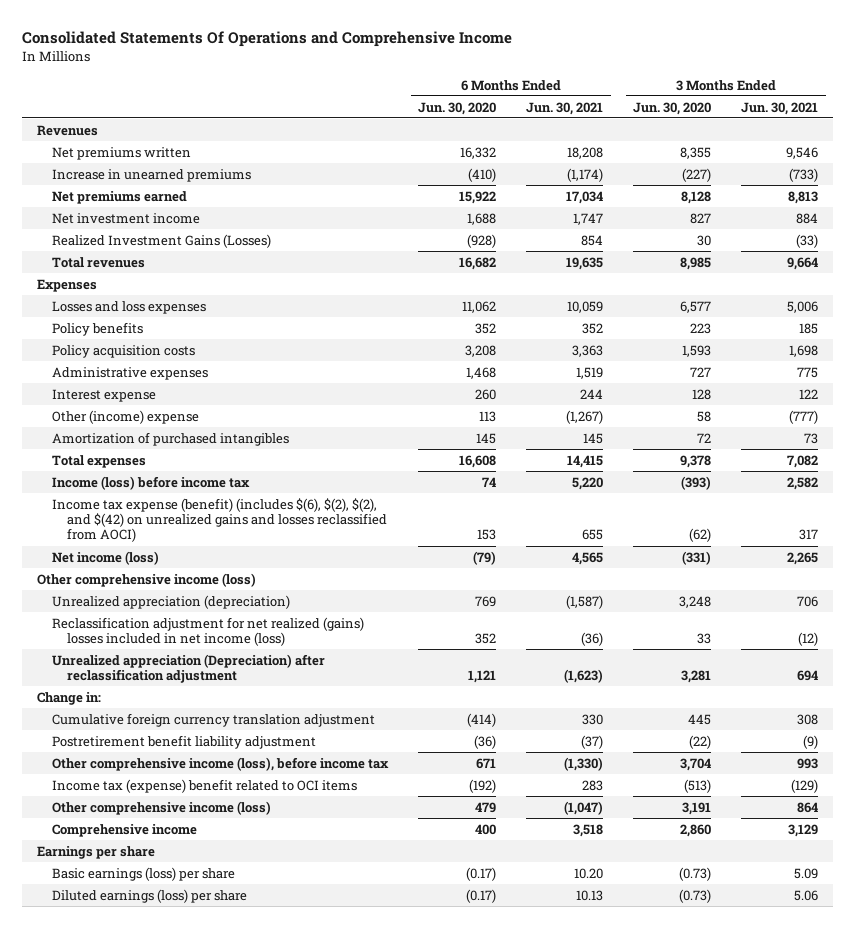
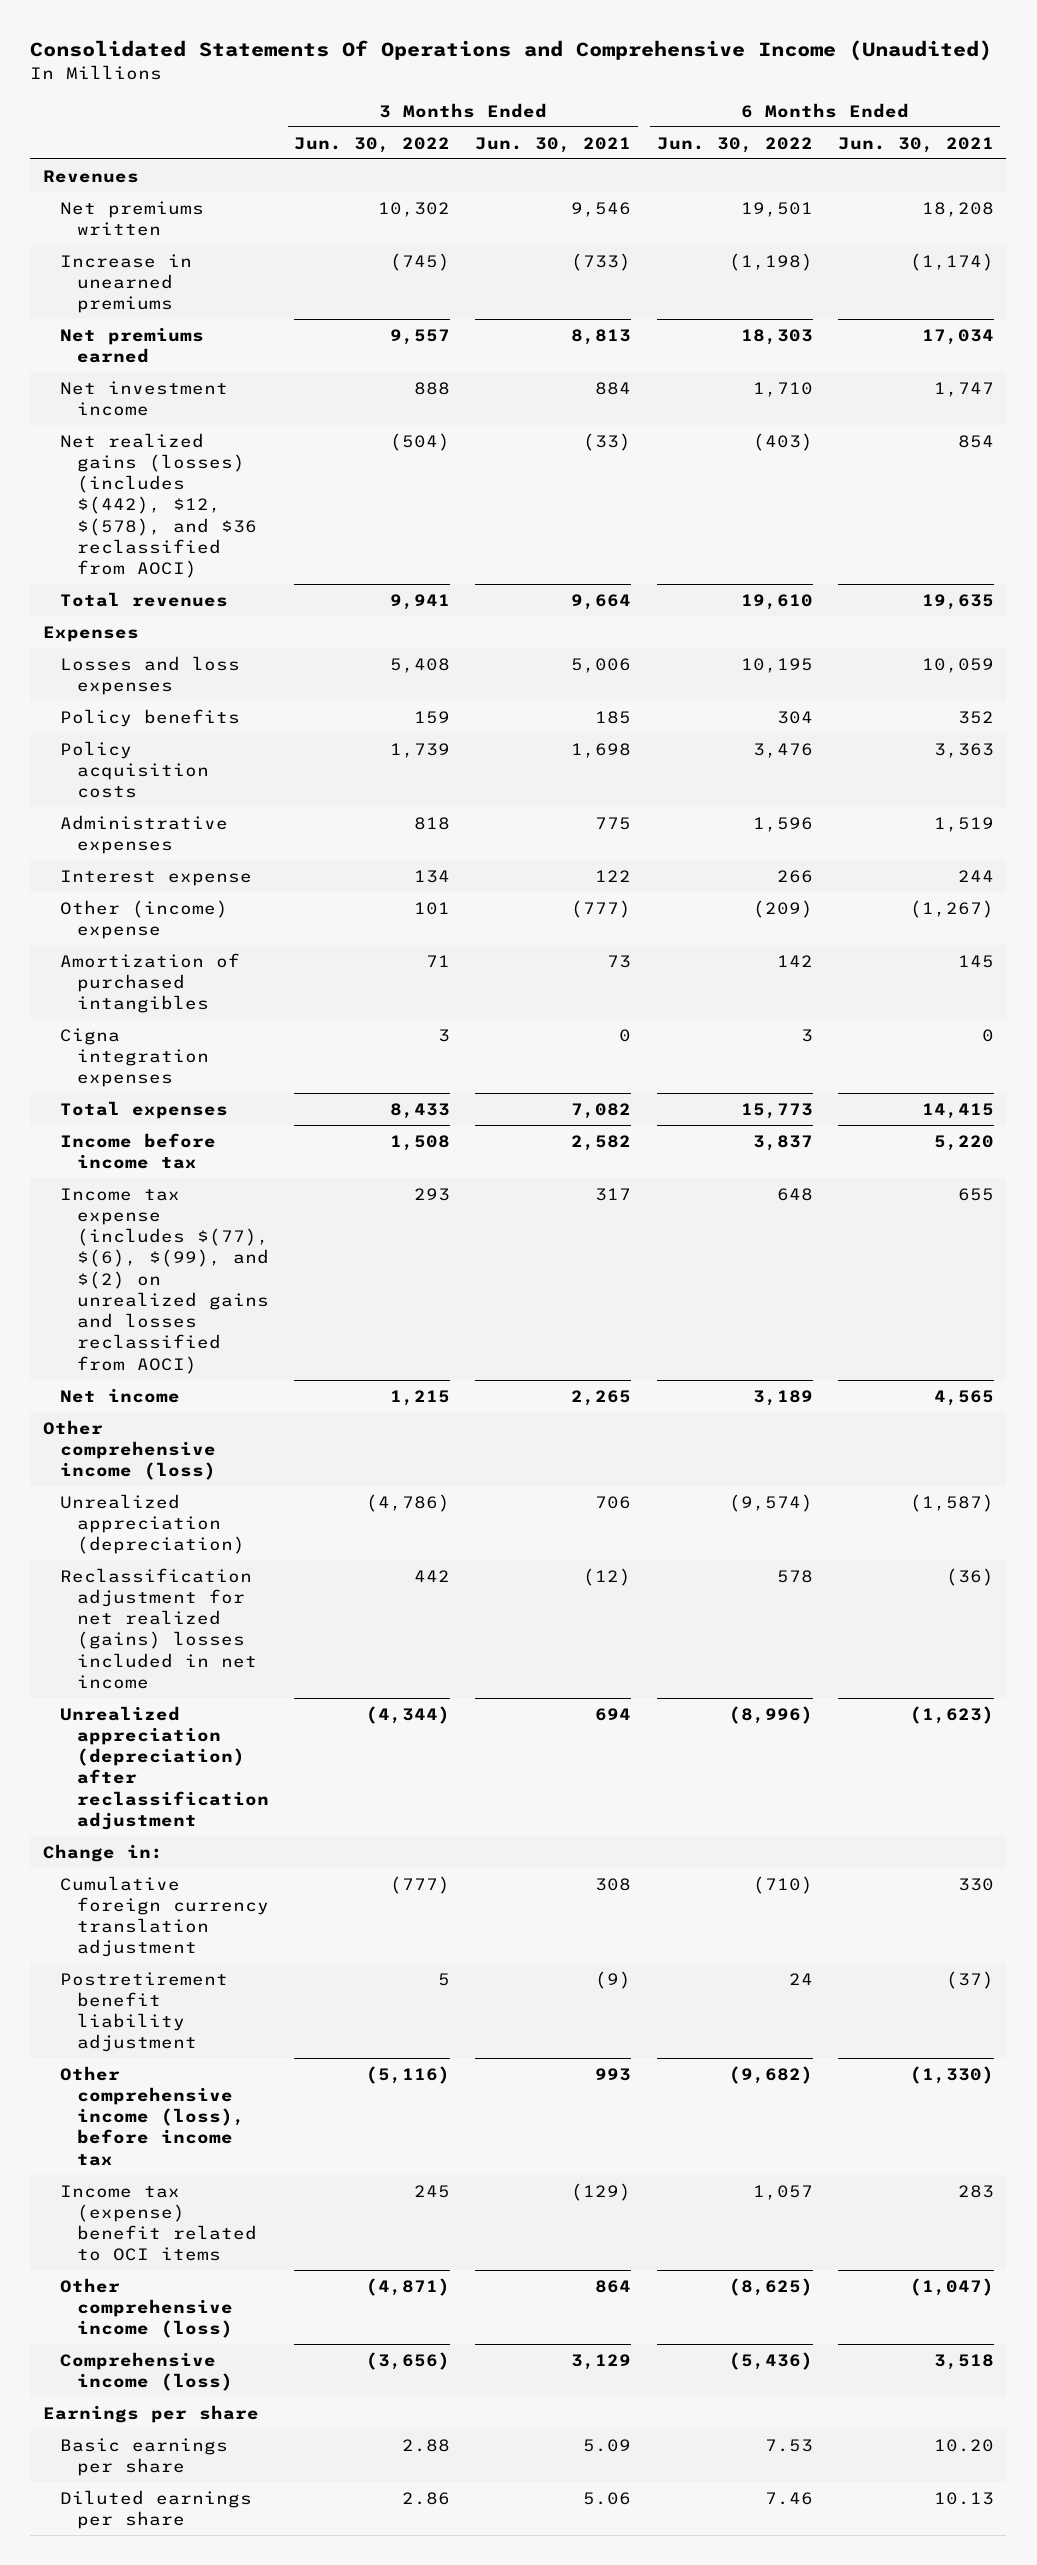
[22,30,513,47] Consolidated Statements Of Operations and Comprehensive Income -> [30,40,993,62] Consolidated Statements Of Operations and Comprehensive Income (Unaudited)
[418,101,497,115] Jun. 30, 2020 -> none
[633,101,712,115] Jun. 30, 2020 -> none
none -> [294,136,451,153] Jun. 30, 2022
none -> [656,136,813,153] Jun. 30, 2022
[52,233,272,248] Realized Investment Gains (Losses) -> [59,432,257,579] Net realized gains (losses) (includes $(442), $12, $(578), and $36 reclassified from AOCI)
none -> [59,1027,209,1088] Cigna integration expenses
[52,475,251,490] Income (loss) before income tax -> [59,1132,216,1169] Income before income tax
[52,497,387,543] Income tax expense (benefit) (includes $(6), $(2), $(2), and $(42) on unrealized gains and losses reclassified from AOCI) -> [59,1187,269,1374] Income tax expense (includes $(77), $(6), $(99), and $(2) on unrealized gains and losses reclassified from AOCI)
[52,550,160,565] Net income (loss) -> [59,1387,180,1403] Net income
[52,616,365,647] Reclassification adjustment for net realized (gains) losses included in net income (loss) -> [59,1567,257,1689] Reclassification adjustment for net realized (gains) losses included in net income
[52,653,326,684] Unrealized appreciation (Depreciation) after reclassification adjustment -> [59,1705,269,1830] Unrealized appreciation (depreciation) after reclassification adjustment
[52,823,198,837] Comprehensive income -> [59,2351,233,2391] Comprehensive income (loss)
[52,866,236,881] Basic earnings (loss) per share -> [59,2437,228,2476] Basic earnings per share
[52,888,248,903] Diluted earnings (loss) per share -> [59,2489,252,2529] Diluted earnings per share

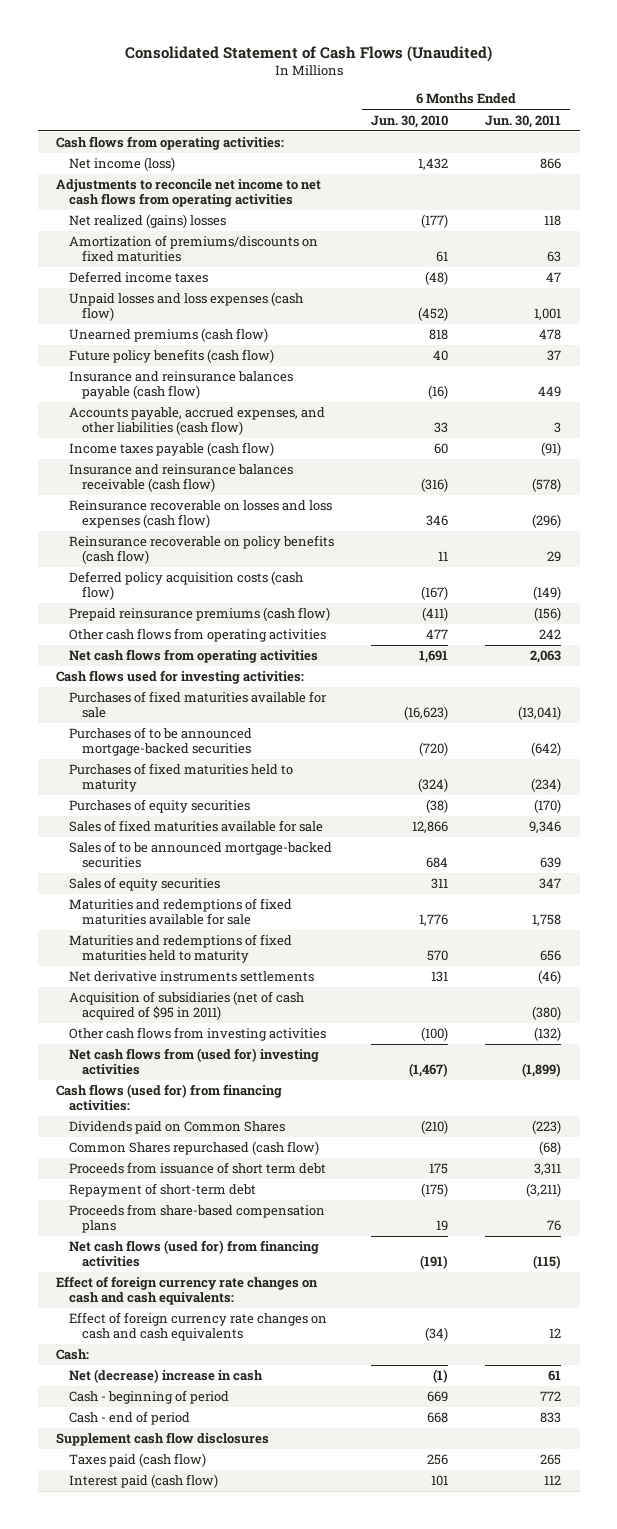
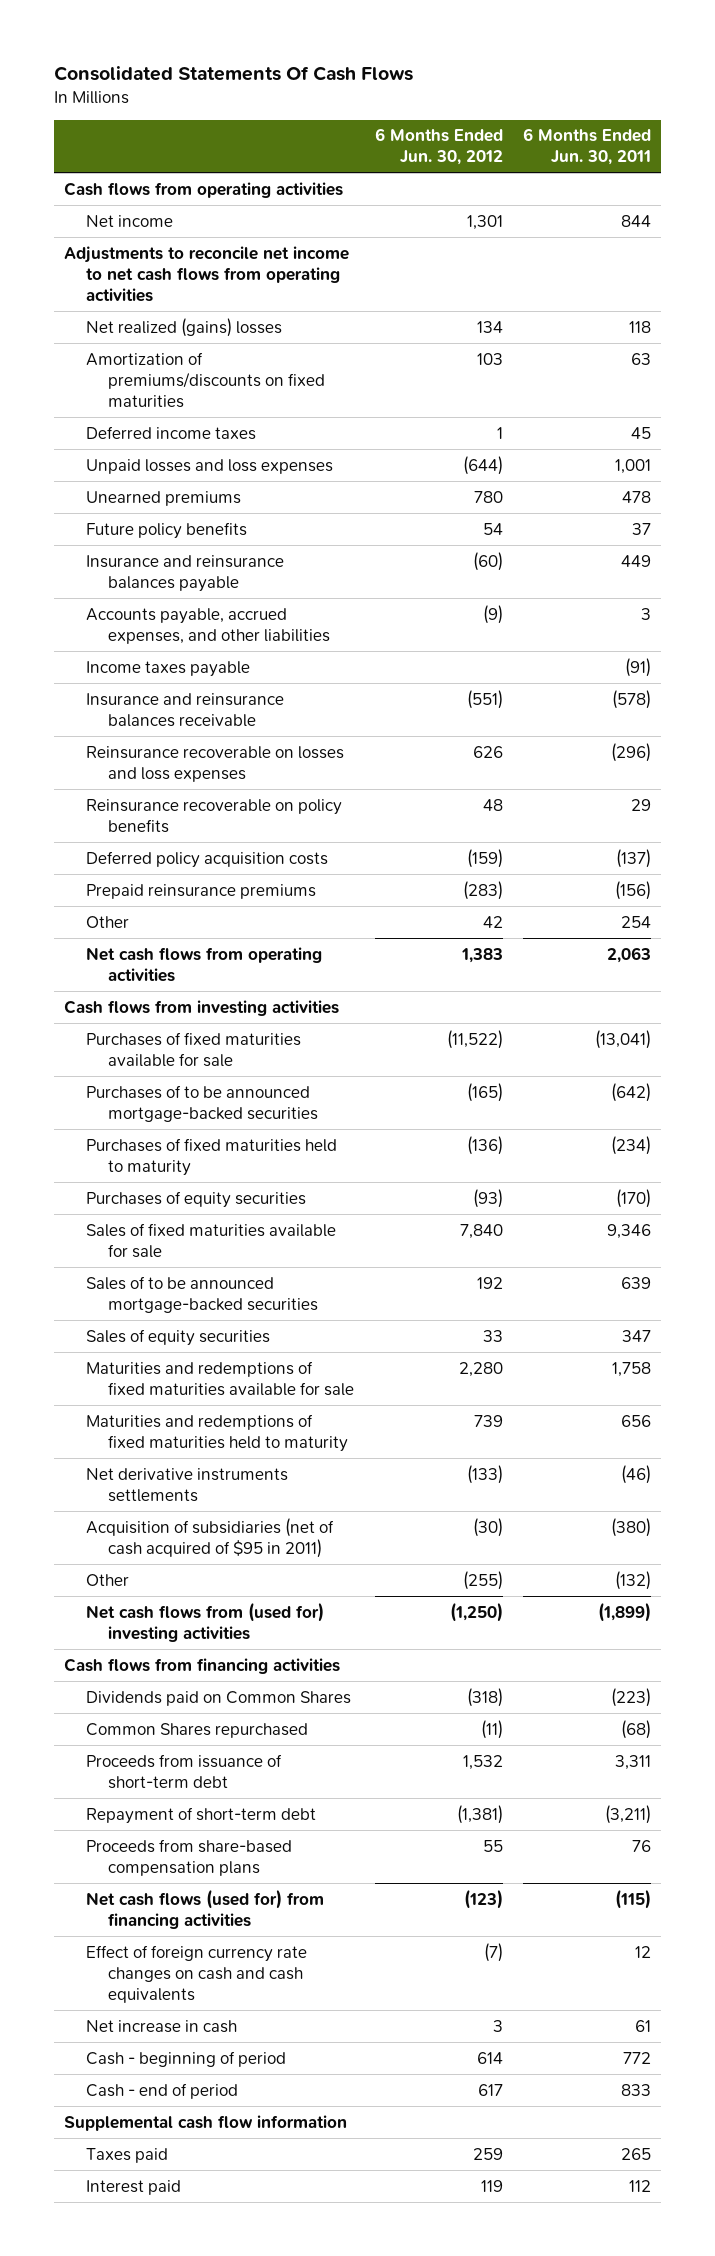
[124,45,492,62] Consolidated Statement of Cash Flows (Unaudited) -> [53,65,413,81] Consolidated Statements Of Cash Flows
[371,114,449,128] Jun. 30, 2010 -> none
none -> [374,128,503,166] 6 Months Ended Jun. 30, 2012
[56,136,285,151] Cash flows from operating activities: -> [63,181,343,198] Cash flows from operating activities
[69,157,176,172] Net income (loss) -> [86,214,174,227] Net income
[540,158,562,170] 866 -> [620,214,651,227] 844
[69,628,327,643] Other cash flows from operating activities -> none
[546,272,562,283] 47 -> [630,426,651,439] 45
[69,292,304,322] Unpaid losses and loss expenses (cash flow) -> [86,458,334,474] Unpaid losses and loss expenses
[69,328,269,343] Unearned premiums (cash flow) -> [86,490,242,506] Unearned premiums
[69,349,275,364] Future policy benefits (cash flow) -> [86,521,248,539] Future policy benefits
[69,371,294,400] Insurance and reinsurance balances payable (cash flow) -> [86,554,285,592] Insurance and reinsurance balances payable
[69,407,326,436] Accounts payable, accrued expenses, and other liabilities (cash flow) -> [86,607,331,644] Accounts payable, accrued expenses, and other liabilities
[69,442,275,457] Income taxes payable (cash flow) -> [86,660,251,677] Income taxes payable
[69,464,294,493] Insurance and reinsurance balances receivable (cash flow) -> [86,692,285,727] Insurance and reinsurance balances receivable
[69,500,333,529] Reinsurance recoverable on losses and loss expenses (cash flow) -> [86,745,345,782] Reinsurance recoverable on losses and loss expenses
[69,535,335,565] Reinsurance recoverable on policy benefits (cash flow) -> [86,798,343,833] Reinsurance recoverable on policy benefits
[69,571,304,601] Deferred policy acquisition costs (cash flow) -> [86,850,329,868] Deferred policy acquisition costs
[533,586,562,601] (149) -> [615,848,651,868] (137)
[69,607,331,622] Prepaid reinsurance premiums (cash flow) -> [86,883,317,899] Prepaid reinsurance premiums
none -> [86,915,130,928] Other
[56,670,305,685] Cash flows used for investing activities: -> [63,999,339,1016] Cash flows from investing activities
[69,1027,327,1042] Other cash flows from investing activities -> [86,1573,130,1586] Other
[56,1084,283,1112] Cash flows (used for) from financing activities: -> [63,1657,340,1674] Cash flows from financing activities
[69,1141,320,1156] Common Shares repurchased (cash flow) -> [86,1722,309,1738] Common Shares repurchased
[69,1162,327,1175] Proceeds from issuance of short term debt -> [86,1753,283,1789] Proceeds from issuance of short-term debt
[56,1276,319,1306] Effect of foreign currency rate changes on cash and cash equivalents: -> none
[56,1349,90,1361] Cash: -> none
[69,1369,264,1384] Net (decrease) increase in cash -> [86,2019,238,2033] Net increase in cash
[56,1432,270,1447] Supplement cash flow disclosures -> [63,2114,347,2131] Supplemental cash flow information
[69,1453,207,1468] Taxes paid (cash flow) -> [86,2147,169,2163] Taxes paid
[69,1474,219,1489] Interest paid (cash flow) -> [86,2179,182,2195] Interest paid

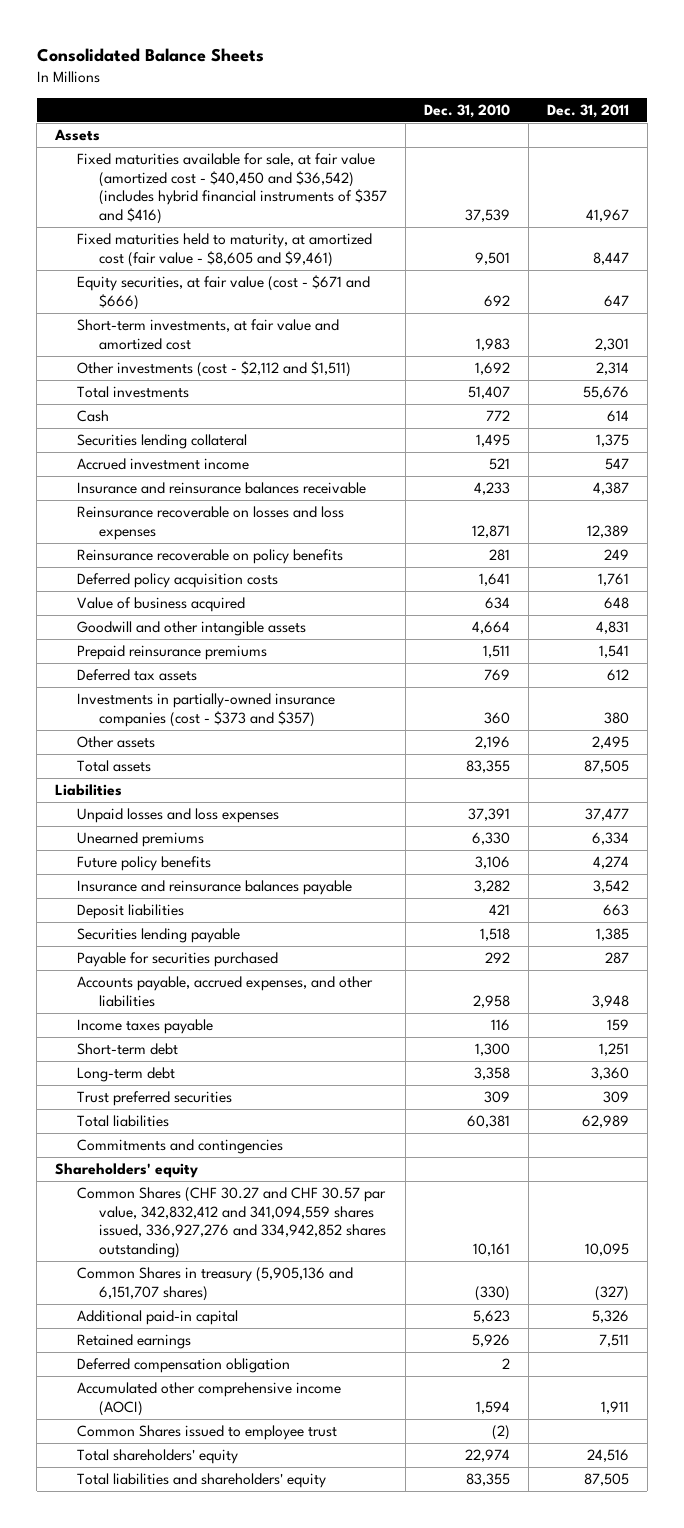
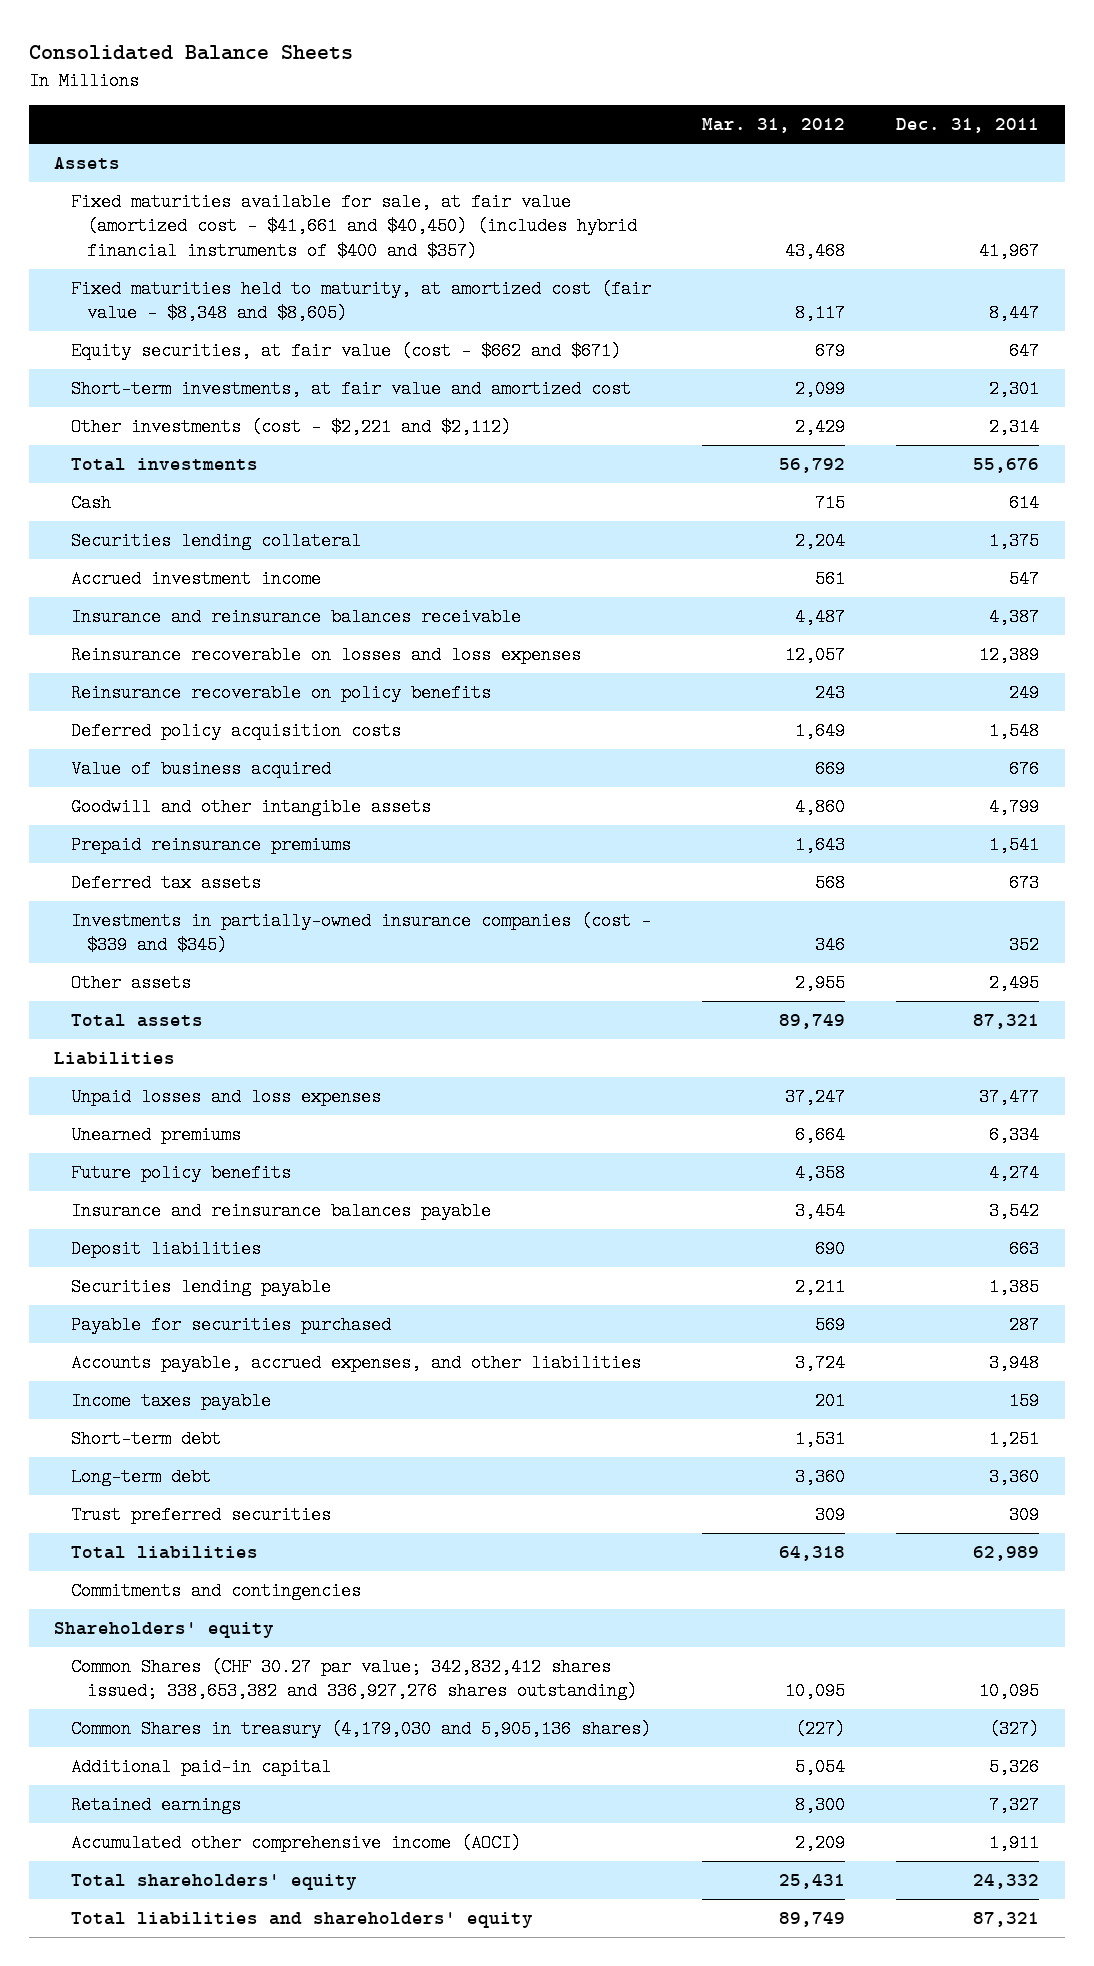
[424,103,511,118] Dec. 31, 2010 -> none
none -> [702,118,846,134] Mar. 31, 2012
[77,153,388,224] Fixed maturities available for sale, at fair value (amortized cost - $40,450 and $36,542) (includes hybrid financial instruments of $357 and $416) -> [70,192,637,261] Fixed maturities available for sale, at fair value (amortized cost - $41,661 and $40,450) (includes hybrid financial instruments of $400 and $357)
[77,233,373,267] Fixed maturities held to maturity, at amortized cost (fair value - $8,605 and $9,461) -> [70,279,651,323] Fixed maturities held to maturity, at amortized cost (fair value - $8,348 and $8,605)
[77,275,371,310] Equity securities, at fair value (cost - $671 and $666) -> [70,341,621,360] Equity securities, at fair value (cost - $662 and $671)
[77,361,352,378] Other investments (cost - $2,112 and $1,511) -> [70,417,511,436] Other investments (cost - $2,221 and $2,112)
[597,573,629,587] 1,761 -> [989,721,1040,740] 1,548
[603,597,629,610] 648 -> [1009,759,1040,778] 676
[595,621,629,635] 4,831 -> [989,797,1040,816] 4,799
[606,669,629,682] 612 -> [1009,873,1040,892] 673
[77,693,336,727] Investments in partially-owned insurance companies (cost - $373 and $357) -> [70,911,651,955] Investments in partially-owned insurance companies (cost - $339 and $345)
[603,711,629,724] 380 -> [1009,936,1040,955] 352
[583,760,629,774] 87,505 -> [973,1013,1040,1029] 87,321
[77,1187,387,1258] Common Shares (CHF 30.27 and CHF 30.57 par value, 342,832,412 and 341,094,559 shares issued, 336,927,276 and 334,942,852 shares outstanding) -> [70,1657,637,1701] Common Shares (CHF 30.27 par value; 342,832,412 shares issued; 338,653,382 and 336,927,276 shares outstanding)
[77,1267,354,1301] Common Shares in treasury (5,905,136 and 6,151,707 shares) -> [70,1719,651,1738] Common Shares in treasury (4,179,030 and 5,905,136 shares)
[77,1358,291,1374] Deferred compensation obligation -> none
[598,1334,629,1348] 7,511 -> [989,1795,1040,1814] 7,327
[77,1425,338,1441] Common Shares issued to employee trust -> none
[586,1449,629,1463] 24,516 -> [973,1873,1040,1889] 24,332
[583,1473,629,1487] 87,505 -> [973,1911,1040,1927] 87,321

